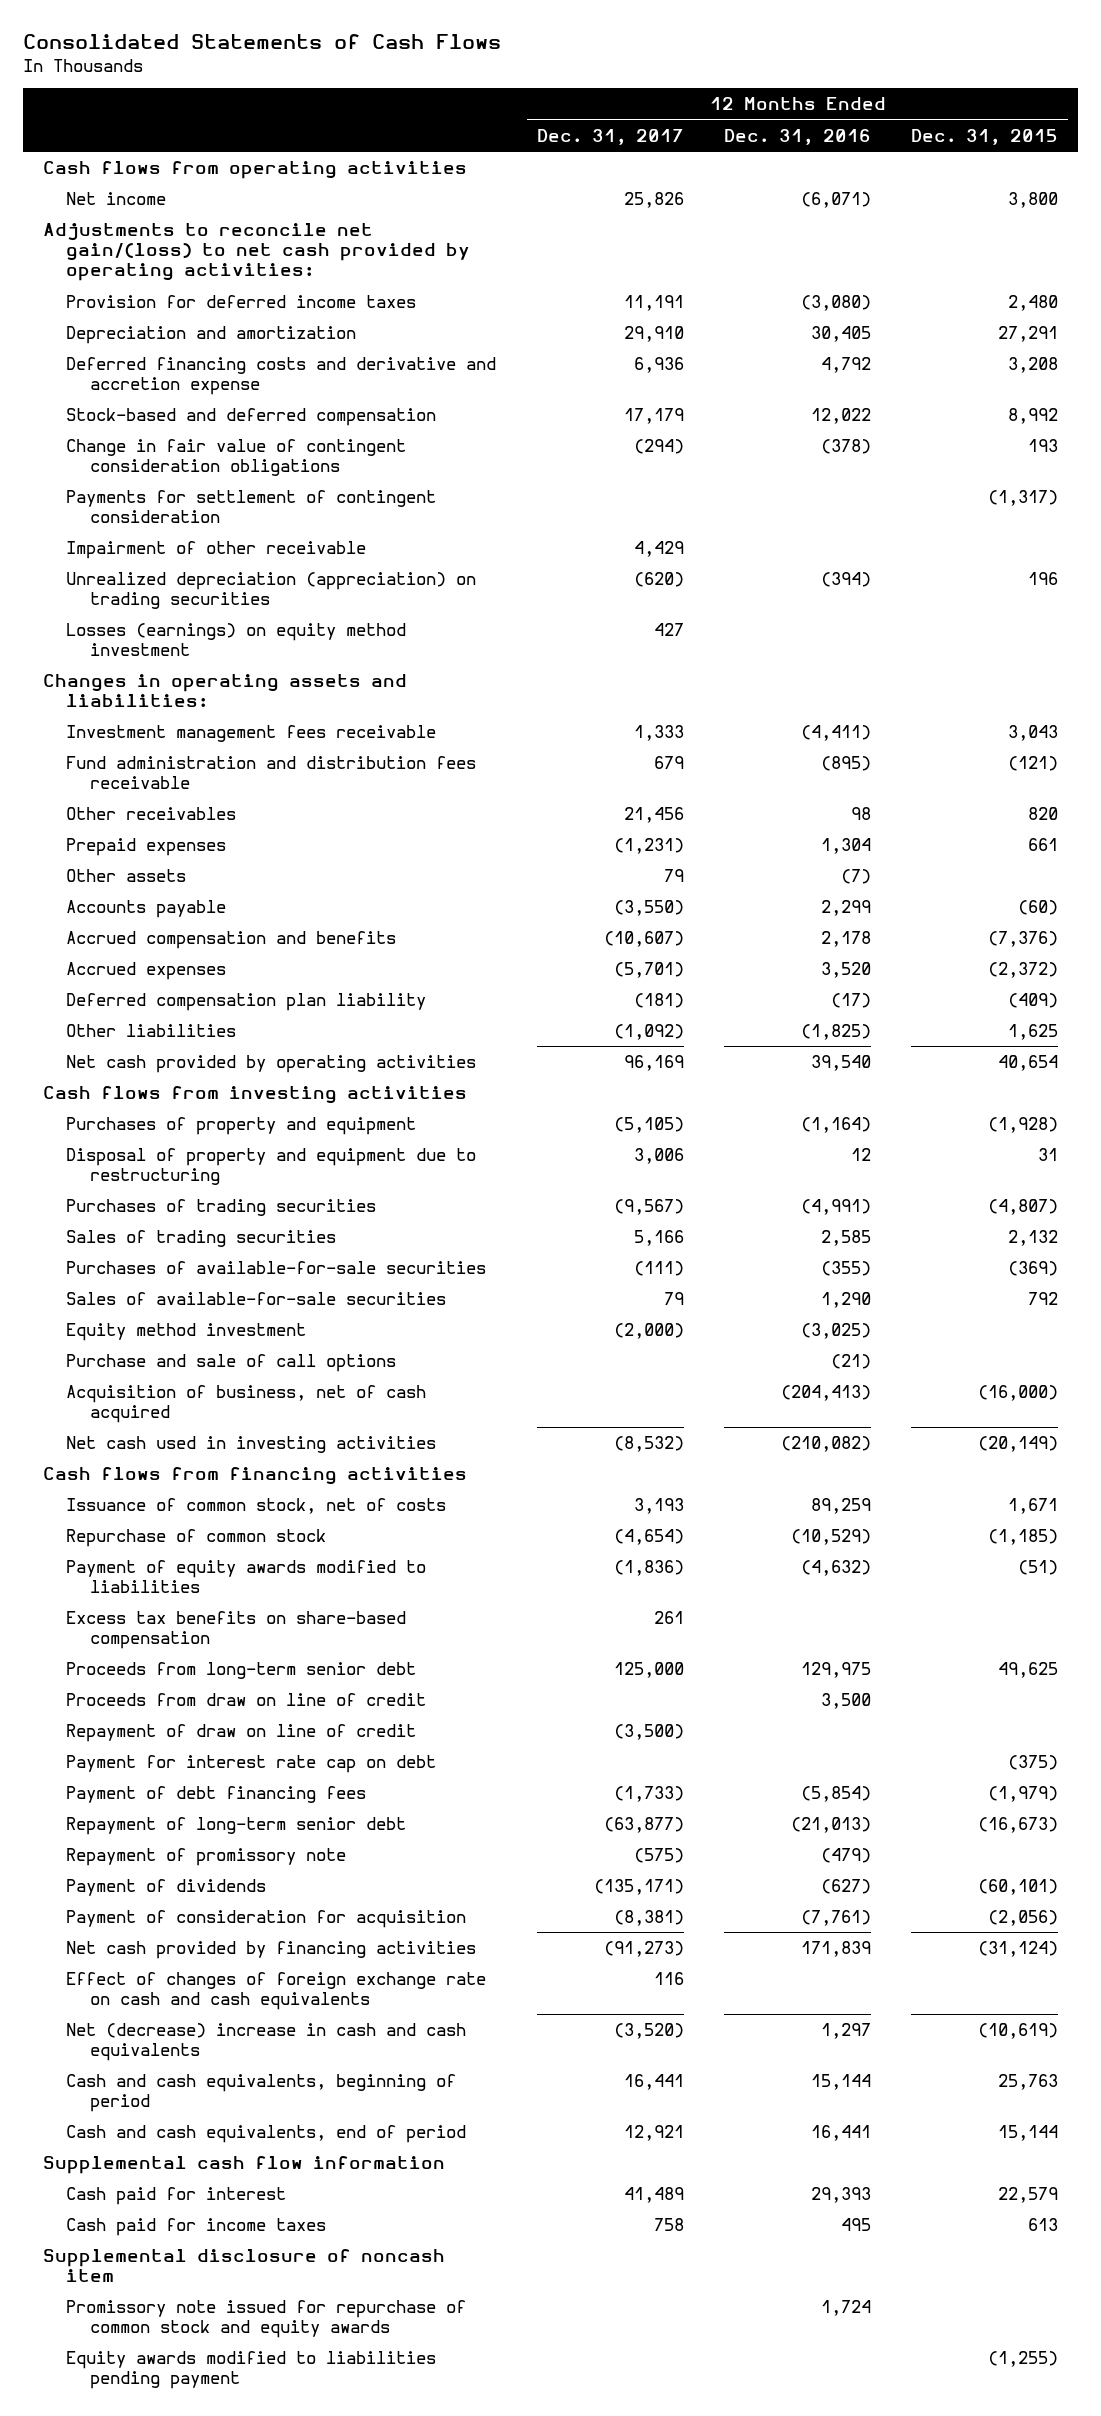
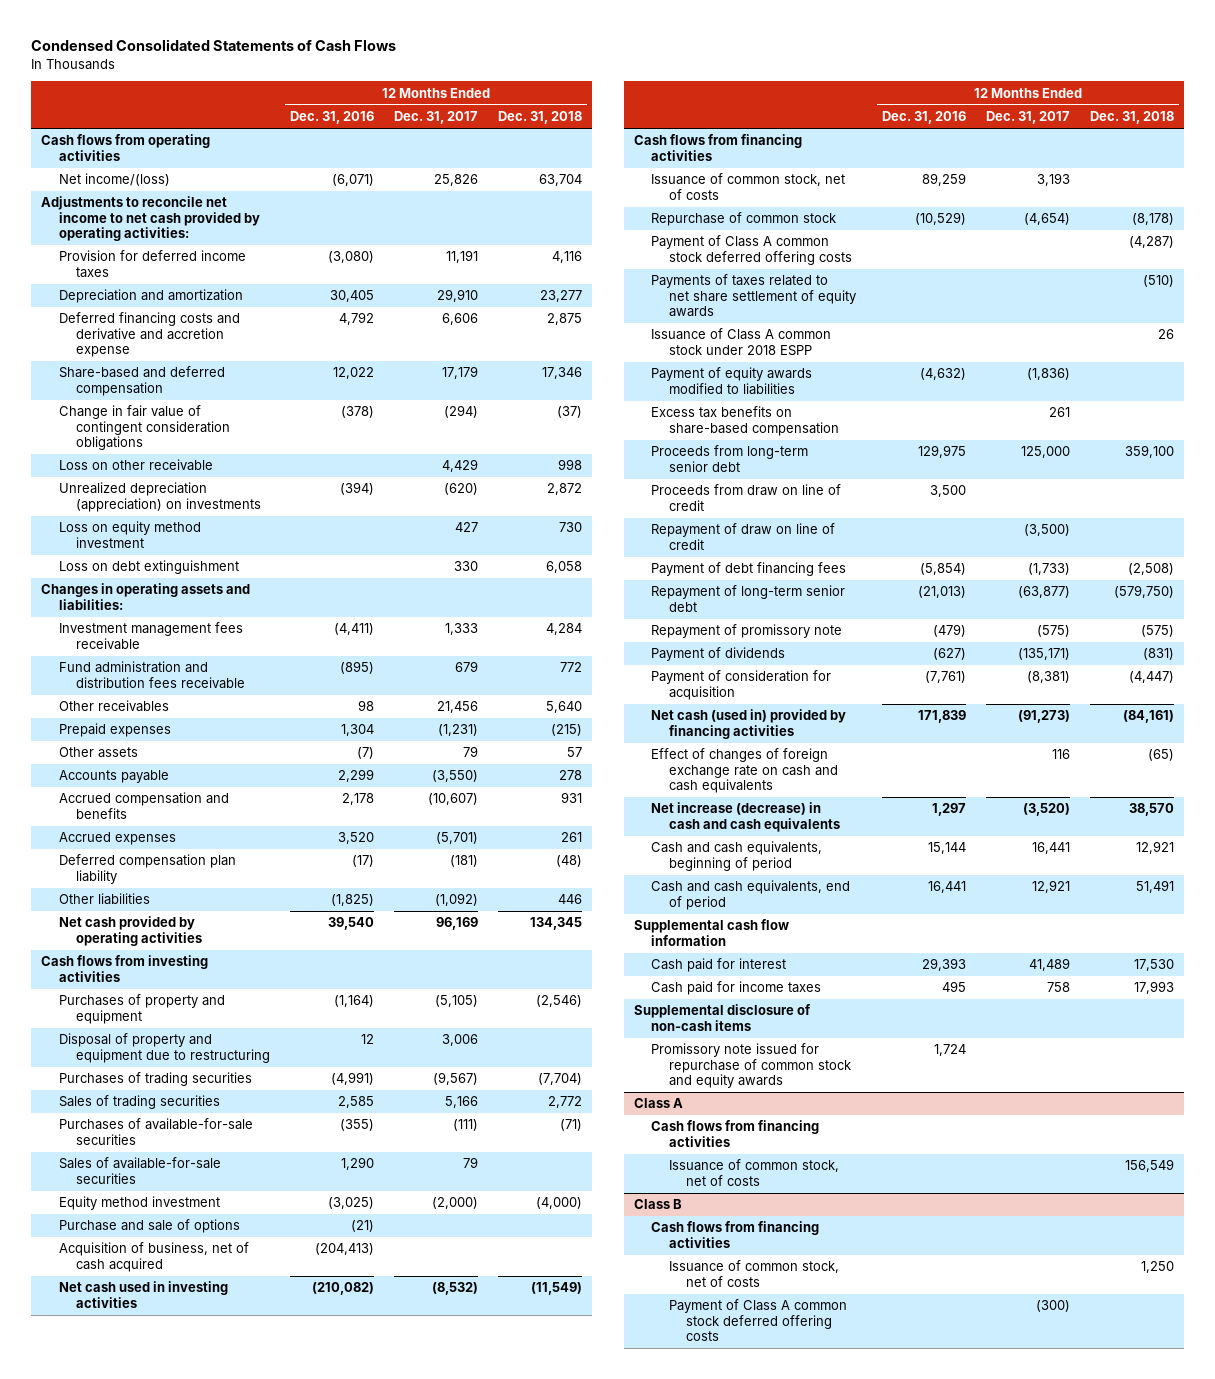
[22,33,501,49] Consolidated Statements of Cash Flows -> [31,39,397,52] Condensed Consolidated Statements of Cash Flows
[911,128,1059,145] Dec. 31, 2015 -> none
none -> [497,111,582,125] Dec. 31, 2018
[66,192,167,206] Net income -> [58,173,170,187] Net income/(loss)
[43,223,471,282] Adjustments to reconcile net gain/(loss) to net cash provided by operating activities: -> [41,196,260,241] Adjustments to reconcile net income to net cash provided by operating activities:
[633,357,684,374] 6,936 -> [441,313,478,326] 6,606
[66,408,437,427] Stock-based and deferred compensation -> [58,366,225,396] Share-based and deferred compensation
[66,490,437,524] Payments for settlement of contingent consideration -> none
[66,541,367,560] Impairment of other receivable -> [58,459,213,472] Loss on other receivable
[66,572,477,610] Unrealized depreciation (appreciation) on trading securities -> [58,482,262,512] Unrealized depreciation (appreciation) on investments
[66,623,407,657] Losses (earnings) on equity method investment -> [58,521,201,548] Loss on equity method investment
none -> [58,560,239,575] Loss on debt extinguishment
[66,1354,397,1373] Purchase and sale of call options -> [58,1219,240,1234] Purchase and sale of options
none -> [651,235,852,265] Payment of Class A common stock deferred offering costs
none -> [651,274,856,317] Payments of taxes related to net share settlement of equity awards
none -> [651,328,832,356] Issuance of Class A common stock under 2018 ESPP
[66,1755,437,1774] Payment for interest rate cap on debt -> none
[66,1941,477,1960] Net cash provided by financing activities -> [651,709,847,739] Net cash (used in) provided by financing activities
[66,2023,467,2062] Net (decrease) increase in cash and cash equivalents -> [651,802,840,832] Net increase (decrease) in cash and cash equivalents
[43,2249,446,2283] Supplemental disclosure of noncash item -> [633,1004,811,1031] Supplemental disclosure of non-cash items
[66,2351,437,2390] Equity awards modified to liabilities pending payment -> none
none -> [633,1098,683,1109] Class A
none -> [651,1120,820,1147] Cash flows from financing activities
none -> [668,1159,839,1186] Issuance of common stock, net of costs
none -> [633,1199,682,1210] Class B
none -> [651,1221,820,1248] Cash flows from financing activities
none -> [668,1260,839,1287] Issuance of common stock, net of costs
none -> [668,1299,847,1341] Payment of Class A common stock deferred offering costs

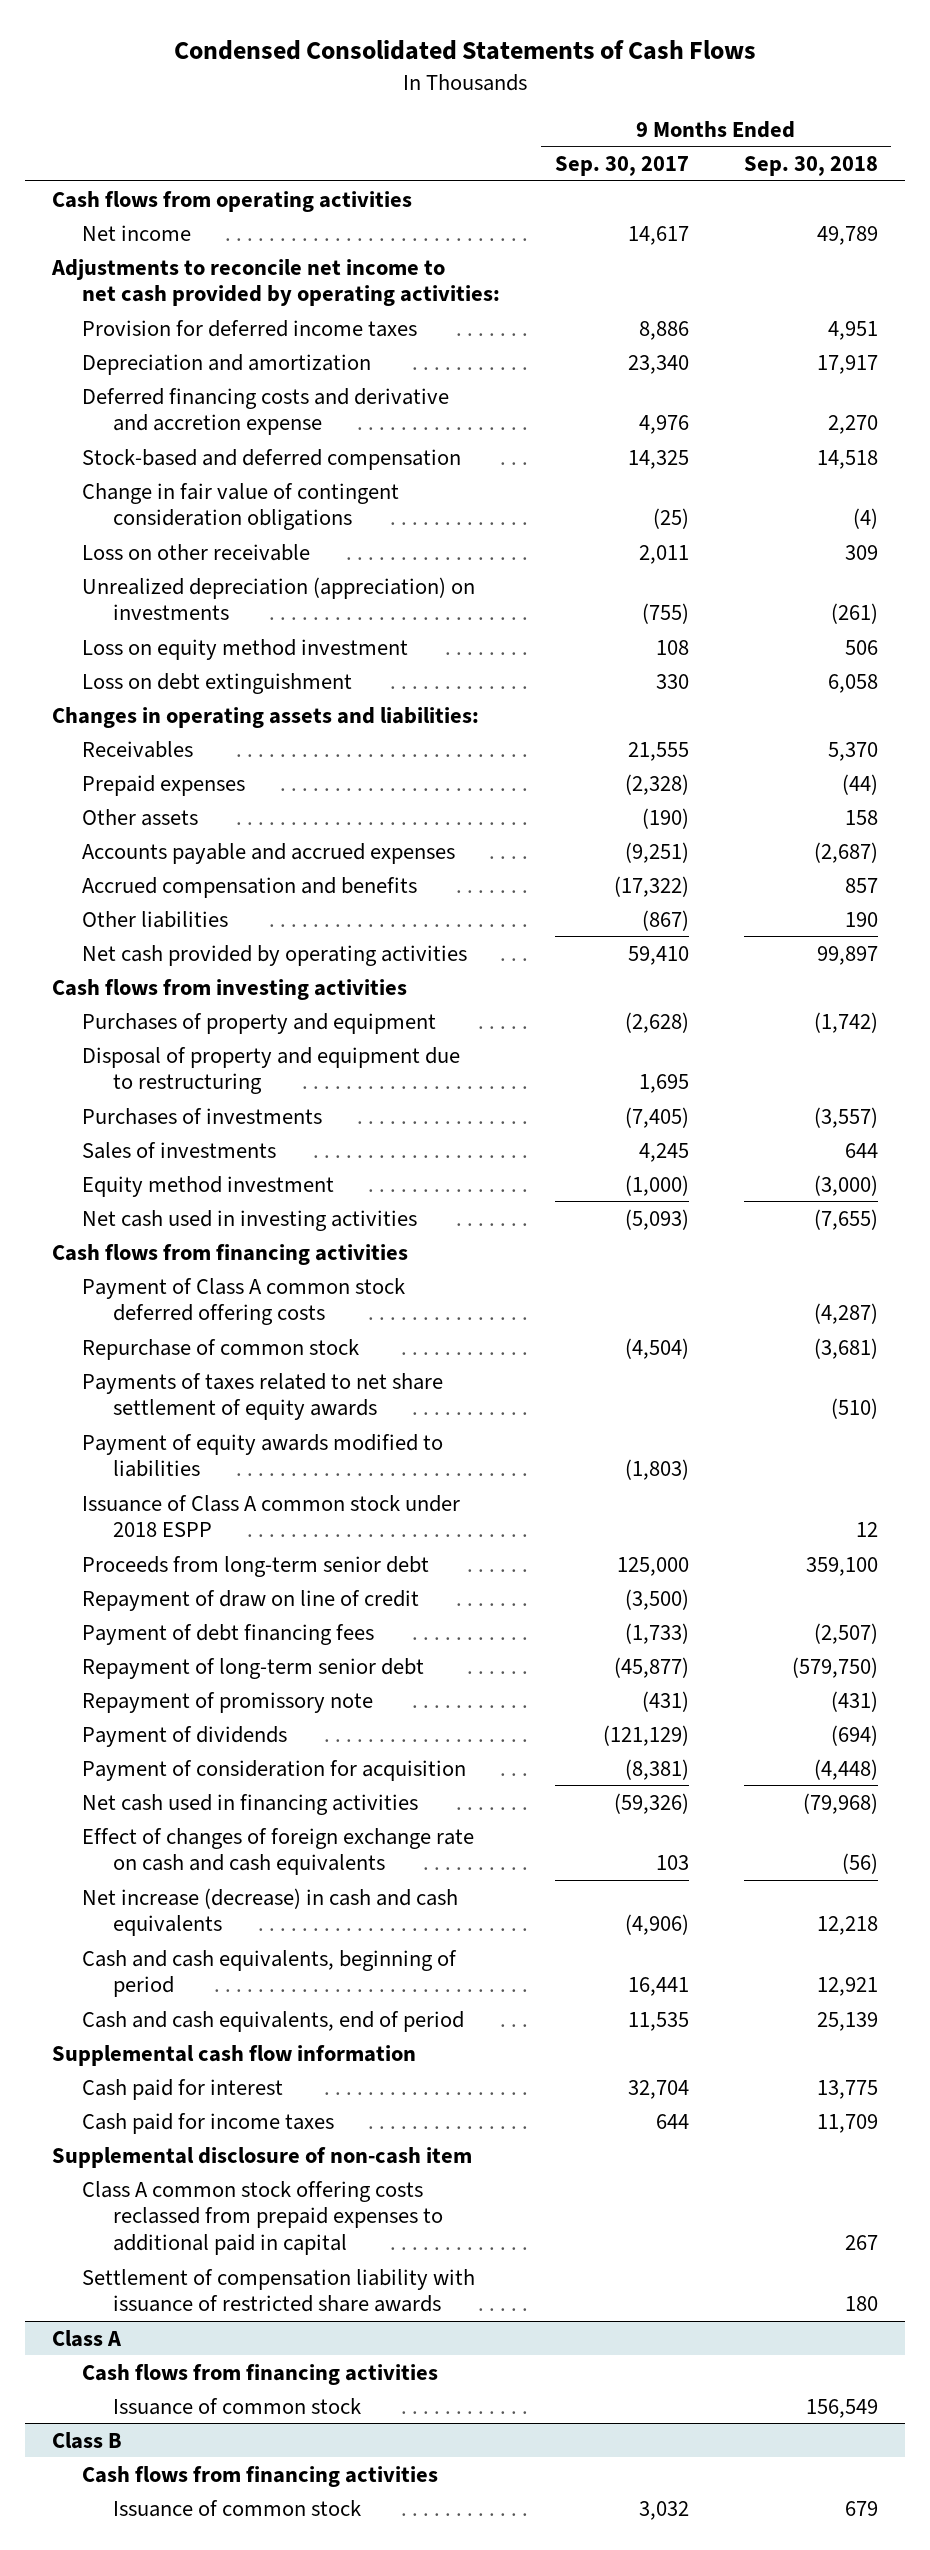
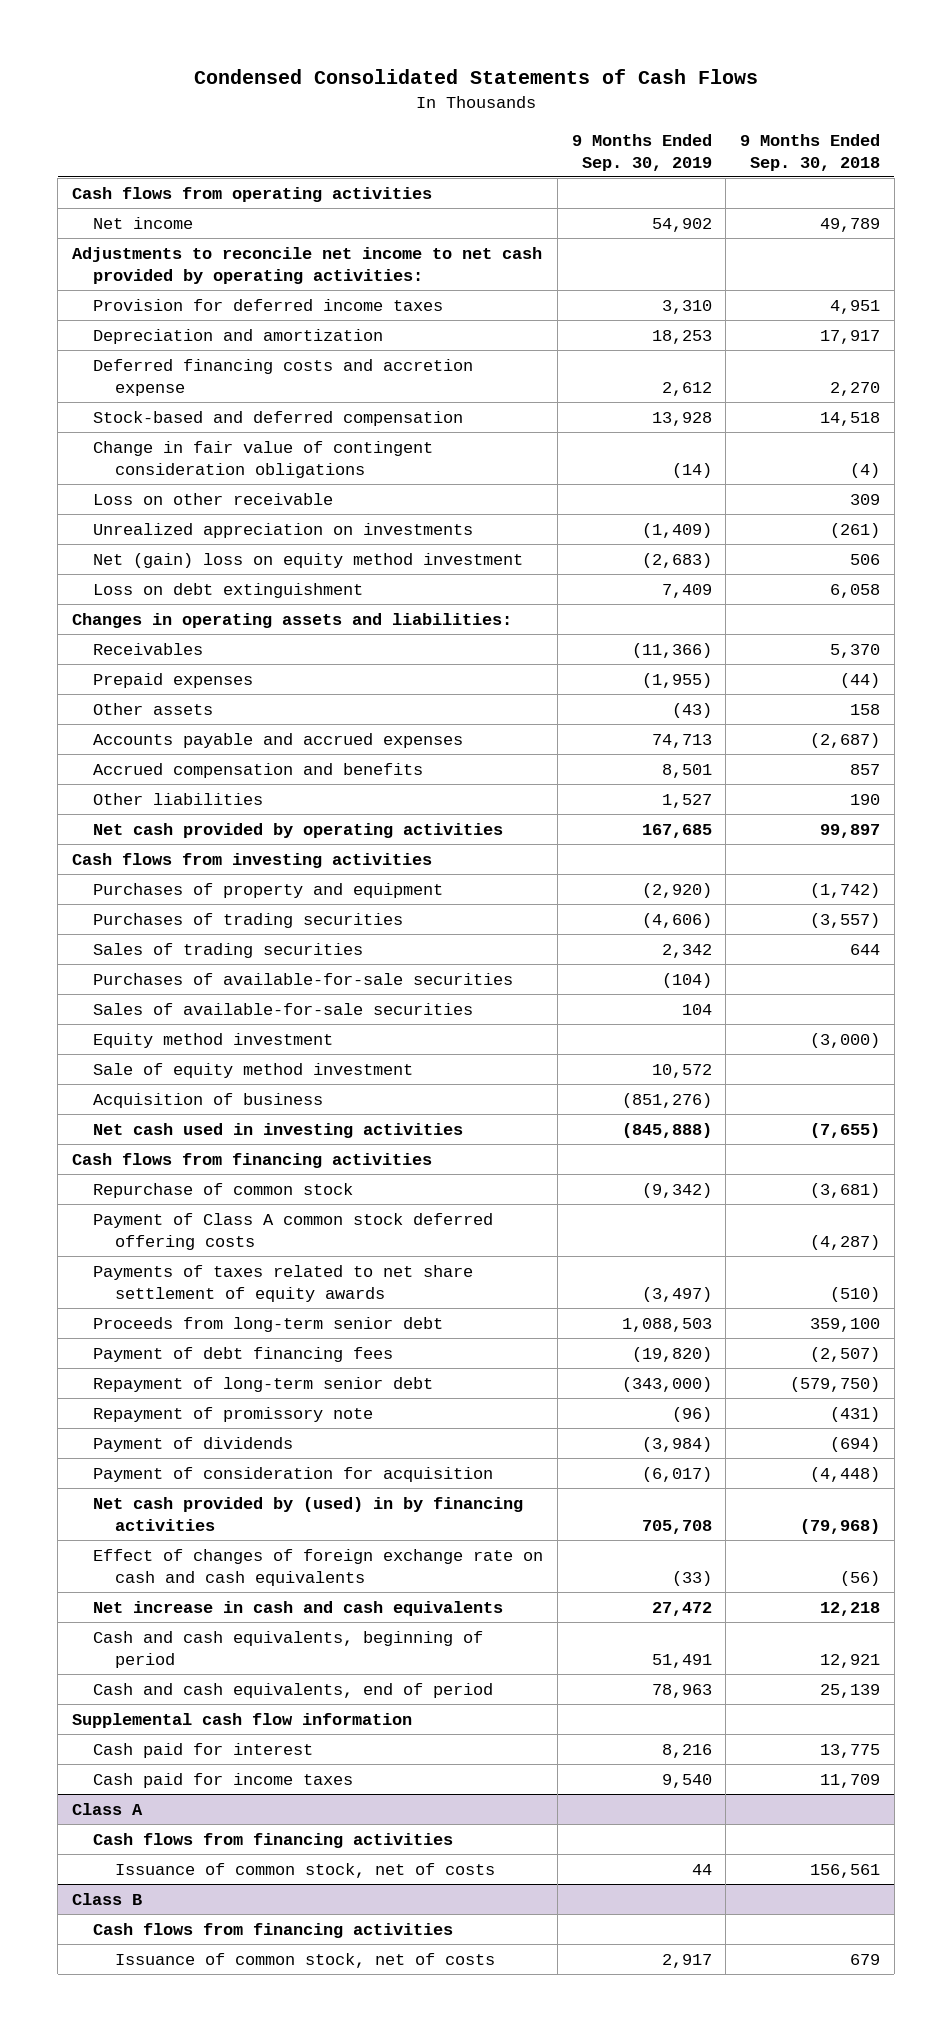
[555,156,690,177] Sep. 30, 2017 -> none
none -> [571,133,712,171] 9 Months Ended Sep. 30, 2019
[82,387,450,436] Deferred financing costs and derivative and accretion expense -> [93,358,474,396] Deferred financing costs and accretion expense
[82,576,476,621] Unrealized depreciation (appreciation) on investments -> [93,522,474,538] Unrealized appreciation on investments
[82,638,409,660] Loss on equity method investment -> [93,552,524,568] Net (gain) loss on equity method investment
[82,1046,461,1095] Disposal of property and equipment due to restructuring -> none
[82,1107,323,1125] Purchases of investments -> [93,912,404,928] Purchases of trading securities
[82,1141,277,1159] Sales of investments -> [93,942,364,958] Sales of trading securities
none -> [93,972,514,985] Purchases of available-for-sale securities
none -> [93,1002,474,1015] Sales of available-for-sale securities
none -> [93,1062,414,1078] Sale of equity method investment
none -> [93,1092,324,1108] Acquisition of business
[82,1277,406,1326] Payment of Class A common stock deferred offering costs -> [93,1212,494,1250] Payment of Class A common stock deferred offering costs
[82,1433,444,1478] Payment of equity awards modified to liabilities -> none
[82,1494,461,1538] Issuance of Class A common stock under 2018 ESPP -> none
[82,1589,420,1611] Repayment of draw on line of credit -> none
[82,1793,419,1815] Net cash used in financing activities -> [93,1496,524,1531] Net cash provided by (used) in by financing activities
[82,1887,459,1937] Net increase (decrease) in cash and cash equivalents -> [93,1600,504,1616] Net increase in cash and cash equivalents
[51,2146,472,2168] Supplemental disclosure of non-cash item -> none
[82,2180,443,2256] Class A common stock offering costs reclassed from prepaid expenses to additional paid in capital -> none
[82,2268,476,2313] Settlement of compensation liability with issuance of restricted share awards -> none
[112,2397,361,2415] Issuance of common stock -> [114,1862,495,1878] Issuance of common stock, net of costs
[805,2398,878,2418] 156,549 -> [809,1863,880,1878] 156,561
[112,2499,361,2517] Issuance of common stock -> [114,1952,495,1968] Issuance of common stock, net of costs

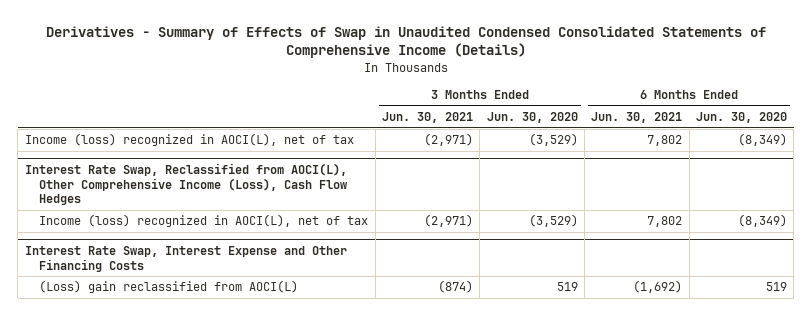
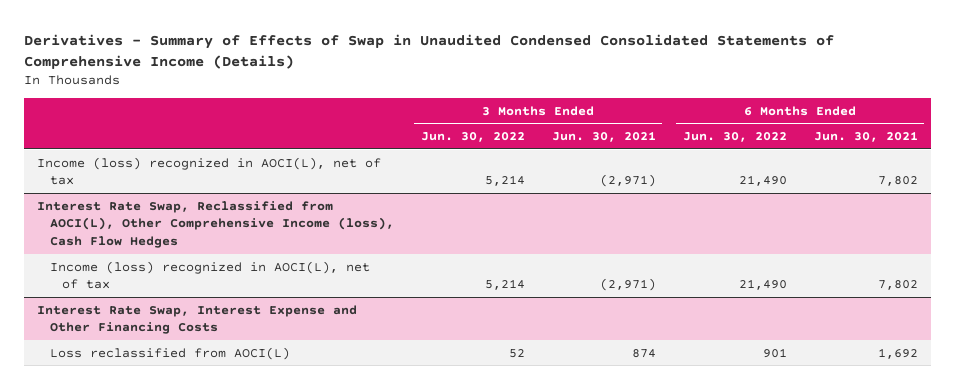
[486,112,578,124] Jun. 30, 2020 -> none
[696,112,788,124] Jun. 30, 2020 -> none
none -> [420,131,525,142] Jun. 30, 2022
none -> [682,131,787,142] Jun. 30, 2022
[24,162,349,206] Interest Rate Swap, Reclassified from AOCI(L), Other Comprehensive Income (Loss), Cash Flow Hedges -> [37,200,394,248] Interest Rate Swap, Reclassified from AOCI(L), Other Comprehensive Income (loss), Cash Flow Hedges
[39,280,299,294] (Loss) gain reclassified from AOCI(L) -> [49,346,290,360] Loss reclassified from AOCI(L)
[438,280,474,294] (874) -> [631,348,656,358] 874
[633,280,683,294] (1,692) -> [877,347,918,359] 1,692

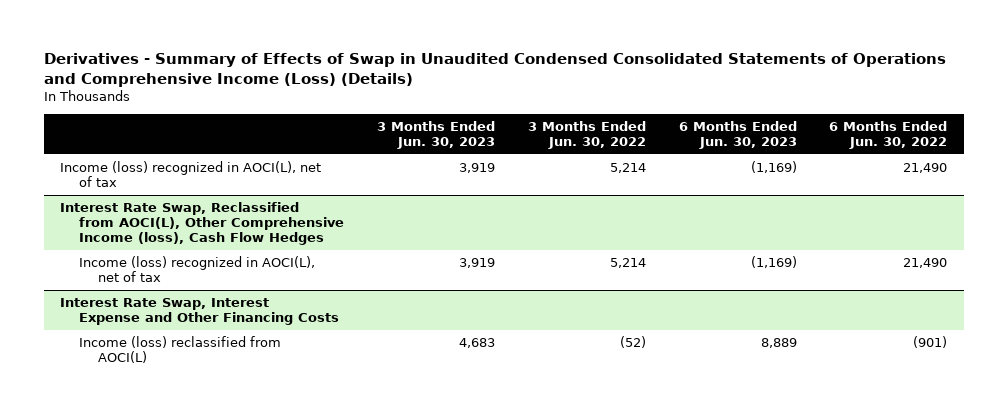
[23,33,834,69] Derivatives - Summary of Effects of Swap in Unaudited Condensed Consolidated Statements of Comprehensive Income (Details) -> [43,52,946,87] Derivatives - Summary of Effects of Swap in Unaudited Condensed Consolidated Statements of Operations and Comprehensive Income (Loss) (Details)
[551,130,656,142] Jun. 30, 2021 -> none
[813,130,918,142] Jun. 30, 2021 -> none
none -> [377,120,496,149] 3 Months Ended Jun. 30, 2023
none -> [678,120,797,149] 6 Months Ended Jun. 30, 2023
[49,346,290,360] Loss reclassified from AOCI(L) -> [79,336,282,364] Income (loss) reclassified from AOCI(L)
[508,348,525,358] 52 -> [619,336,646,349] (52)
[762,347,787,358] 901 -> [913,336,948,349] (901)

